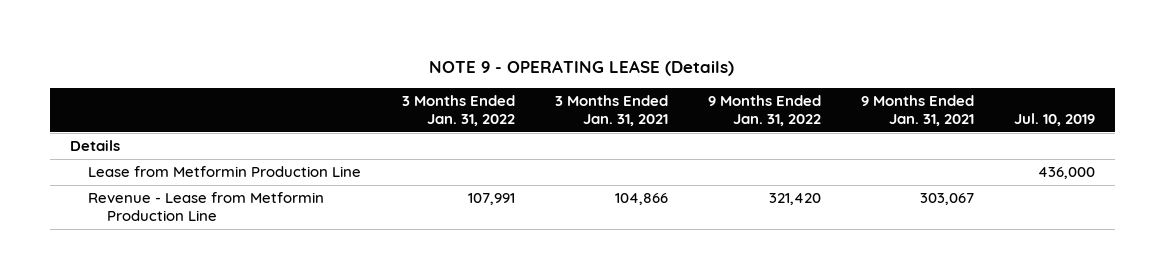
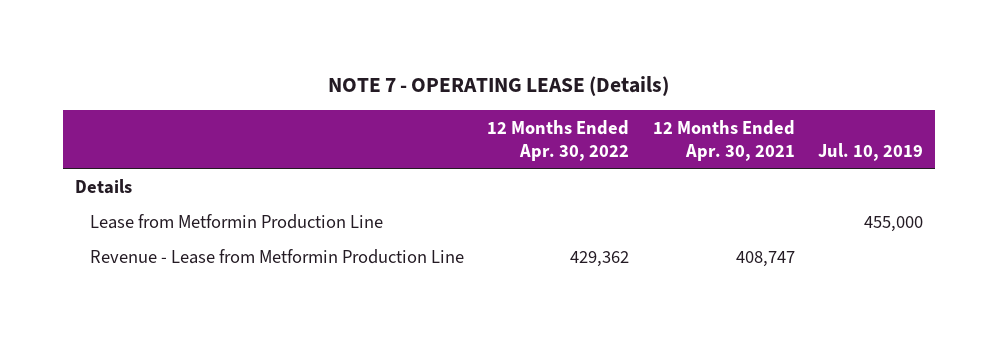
[429,59,735,76] NOTE 9 - OPERATING LEASE (Details) -> [328,75,670,96] NOTE 7 - OPERATING LEASE (Details)
[401,95,515,127] 3 Months Ended Jan. 31, 2022 -> none
[554,95,668,127] 3 Months Ended Jan. 31, 2021 -> none
[707,95,821,127] 9 Months Ended Jan. 31, 2022 -> none
[860,95,974,127] 9 Months Ended Jan. 31, 2021 -> none
none -> [487,120,630,161] 12 Months Ended Apr. 30, 2022
none -> [652,120,795,161] 12 Months Ended Apr. 30, 2021
[1038,167,1096,180] 436,000 -> [864,215,924,232] 455,000

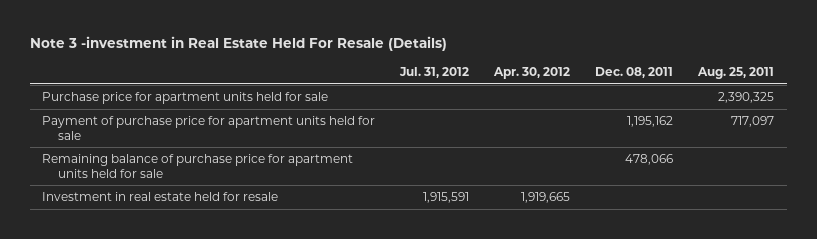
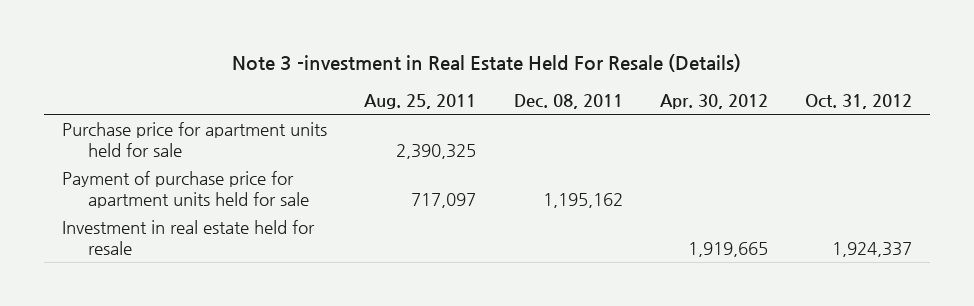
[399,66,470,78] Jul. 31, 2012 -> none
none -> [804,93,912,109] Oct. 31, 2012
[42,154,354,178] Remaining balance of purchase price for apartment units held for sale -> none

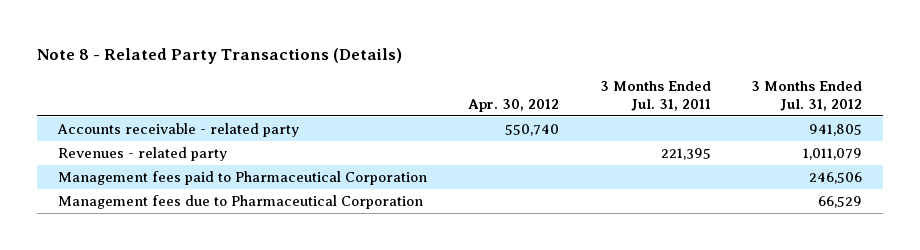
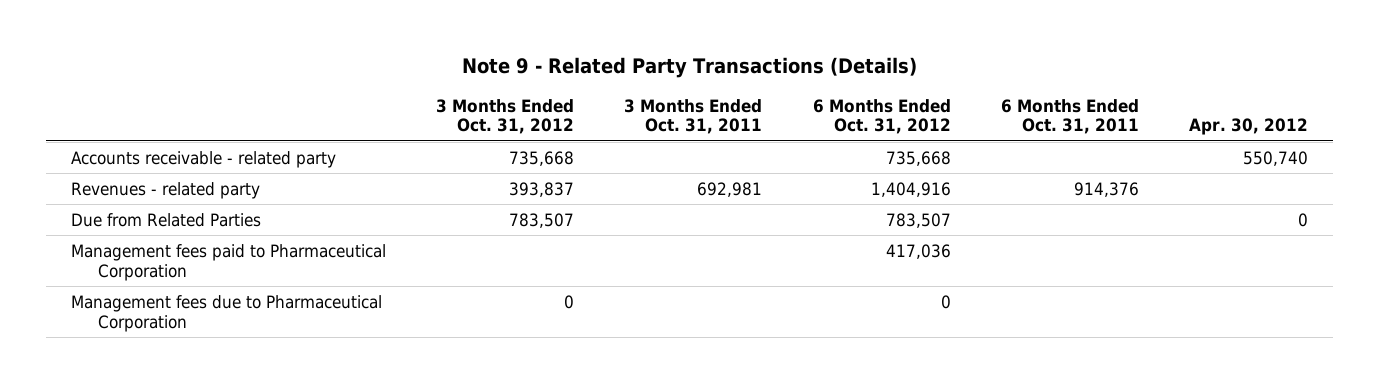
[37,47,403,64] Note 8 - Related Party Transactions (Details) -> [462,56,918,78] Note 9 - Related Party Transactions (Details)
[599,80,711,112] 3 Months Ended Jul. 31, 2011 -> none
[751,80,863,112] 3 Months Ended Jul. 31, 2012 -> none
none -> [436,98,575,135] 3 Months Ended Oct. 31, 2012
none -> [624,98,763,135] 3 Months Ended Oct. 31, 2011
none -> [812,98,951,135] 6 Months Ended Oct. 31, 2012
none -> [1000,98,1139,135] 6 Months Ended Oct. 31, 2011
none -> [71,212,262,227] Due from Related Parties

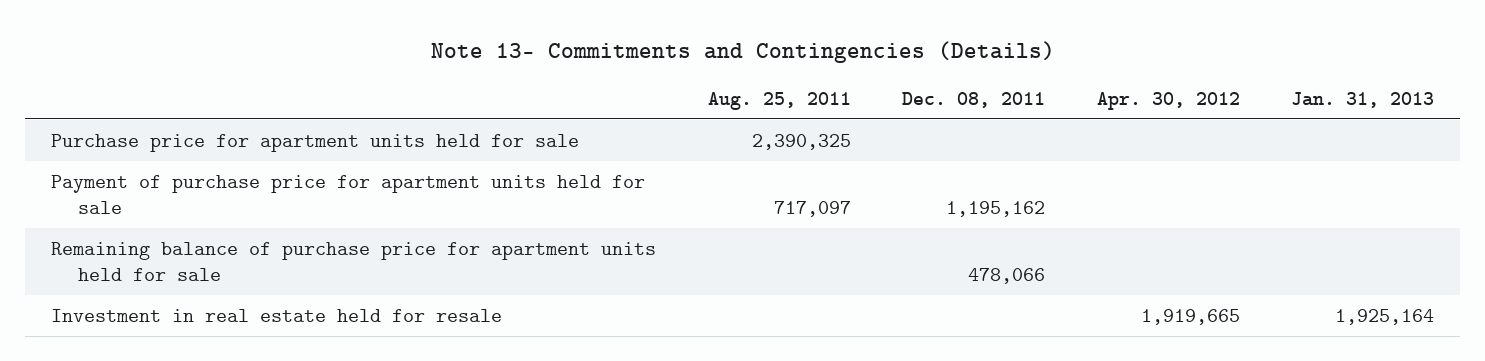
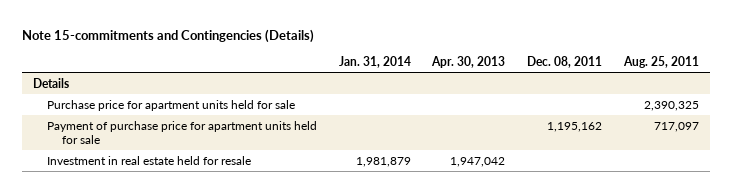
[430,40,1055,63] Note 13- Commitments and Contingencies (Details) -> [22,28,315,43] Note 15-commitments and Contingencies (Details)
[1096,91,1240,110] Apr. 30, 2012 -> none
[1291,91,1435,108] Jan. 31, 2013 -> none
none -> [338,55,411,68] Jan. 31, 2014
none -> [431,55,506,68] Apr. 30, 2013
none -> [32,77,69,88] Details
[51,241,657,282] Remaining balance of purchase price for apartment units held for sale -> none

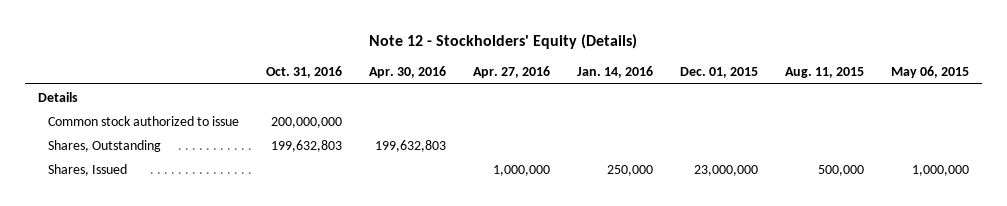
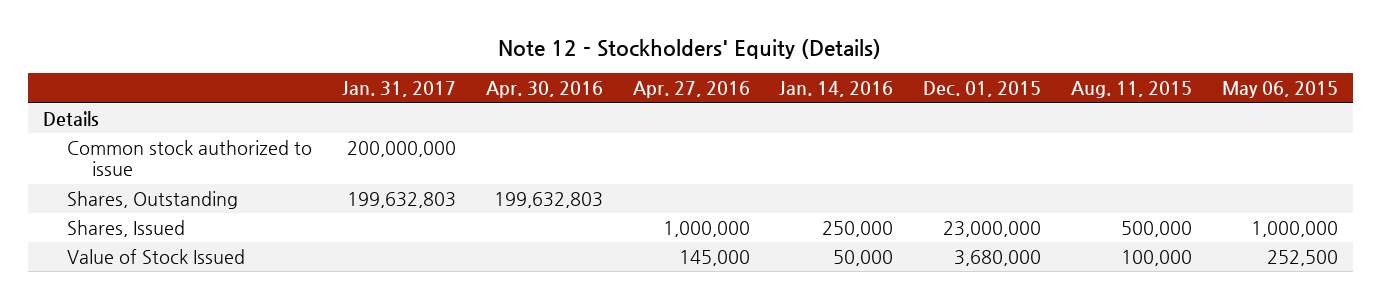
[265,66,342,79] Oct. 31, 2016 -> none
none -> [342,81,457,98] Jan. 31, 2017
none -> [67,248,246,264] Value of Stock Issued

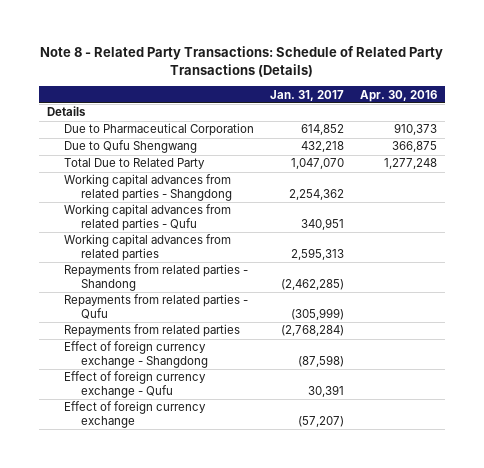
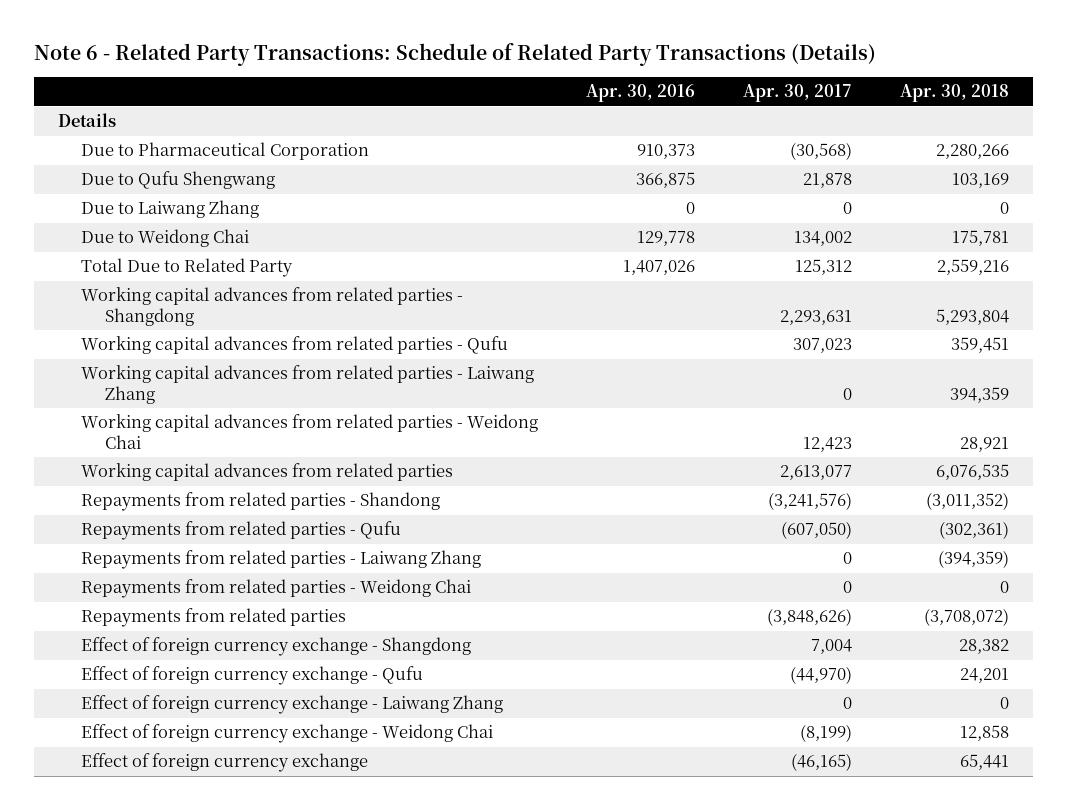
[39,45,443,77] Note 8 - Related Party Transactions: Schedule of Related Party Transactions (Details) -> [34,43,877,67] Note 6 - Related Party Transactions: Schedule of Related Party Transactions (Details)
[269,89,344,101] Jan. 31, 2017 -> none
none -> [742,84,852,103] Apr. 30, 2017
none -> [899,84,1009,103] Apr. 30, 2018
none -> [81,200,260,219] Due to Laiwang Zhang
none -> [81,229,250,248] Due to Weidong Chai
[383,158,437,170] 1,277,248 -> [623,260,696,276] 1,407,026
none -> [81,365,535,405] Working capital advances from related parties - Laiwang Zhang
none -> [81,414,539,450] Working capital advances from related parties - Weidong Chai
none -> [81,550,482,570] Repayments from related parties - Laiwang Zhang
none -> [81,579,472,599] Repayments from related parties - Weidong Chai
none -> [81,695,504,715] Effect of foreign currency exchange - Laiwang Zhang
none -> [81,724,494,744] Effect of foreign currency exchange - Weidong Chai

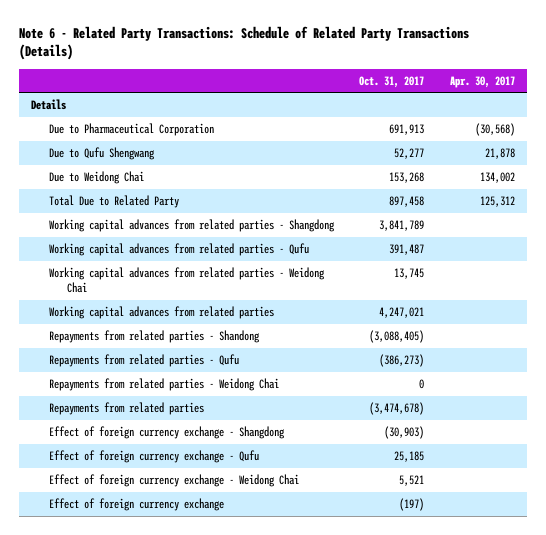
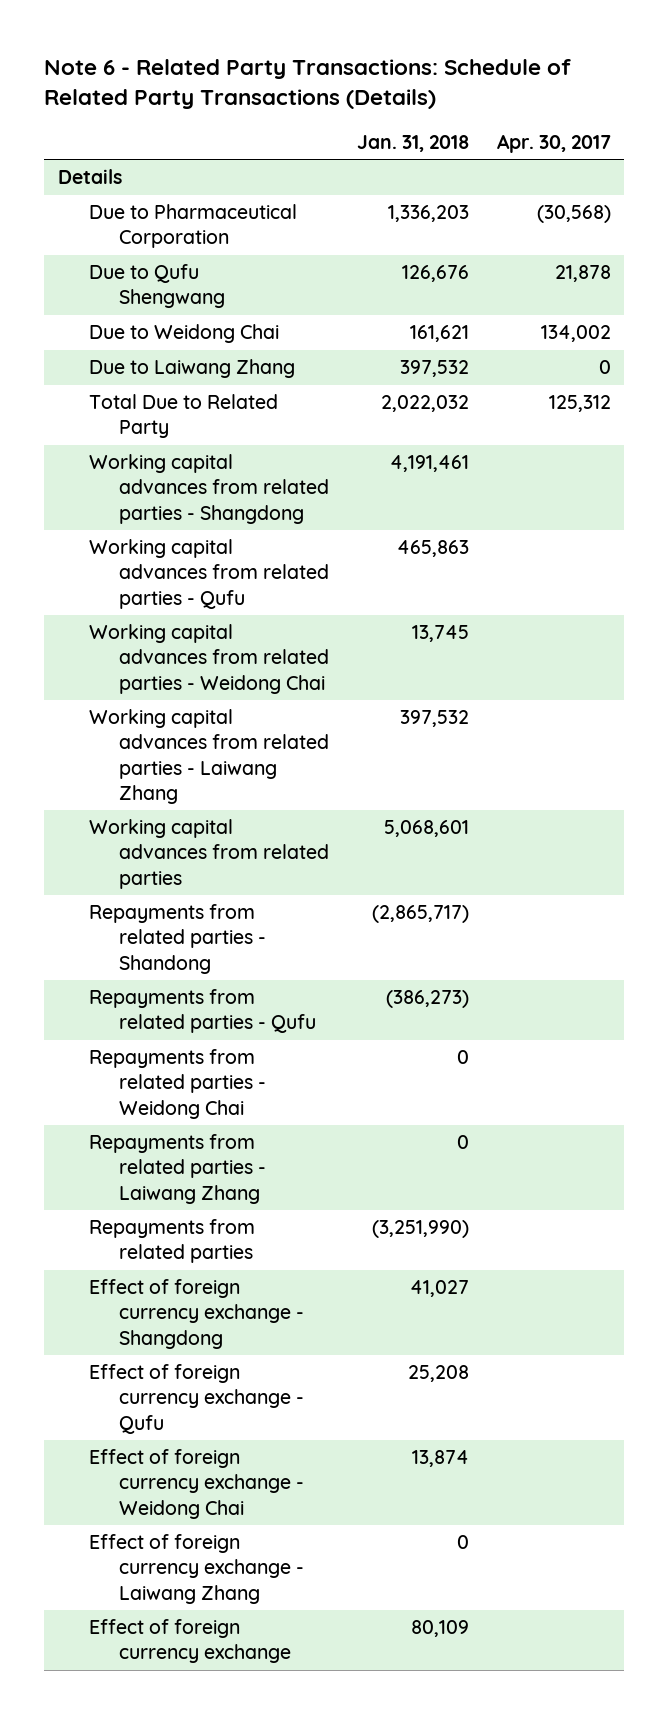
[359,75,425,88] Oct. 31, 2017 -> none
none -> [357,134,470,152] Jan. 31, 2018
none -> [88,359,295,379] Due to Laiwang Zhang
none -> [88,709,330,804] Working capital advances from related parties - Laiwang Zhang
none -> [88,1134,267,1204] Repayments from related parties - Laiwang Zhang
none -> [88,1534,305,1604] Effect of foreign currency exchange - Laiwang Zhang

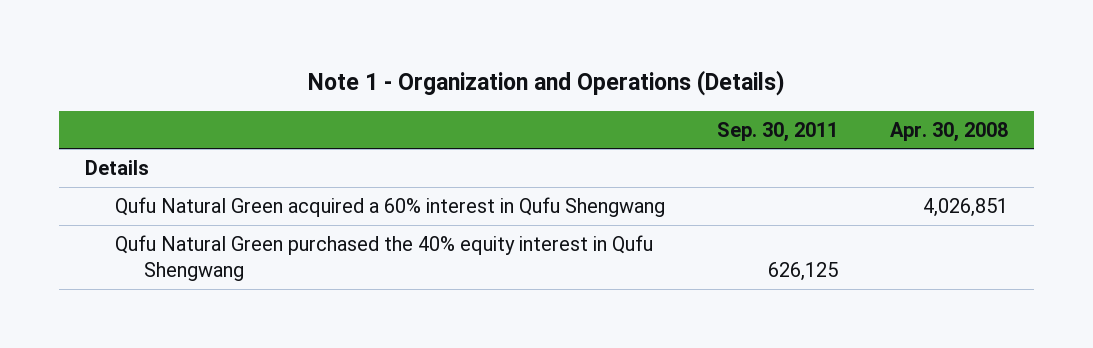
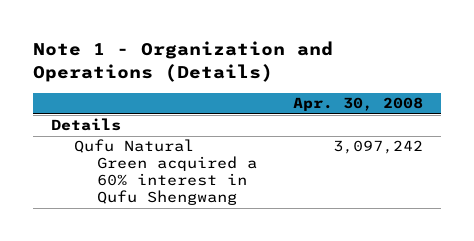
[717,121,839,142] Sep. 30, 2011 -> none
[114,235,653,282] Qufu Natural Green purchased the 40% equity interest in Qufu Shengwang -> none
[923,198,1009,218] 4,026,851 -> [333,140,424,155] 3,097,242

